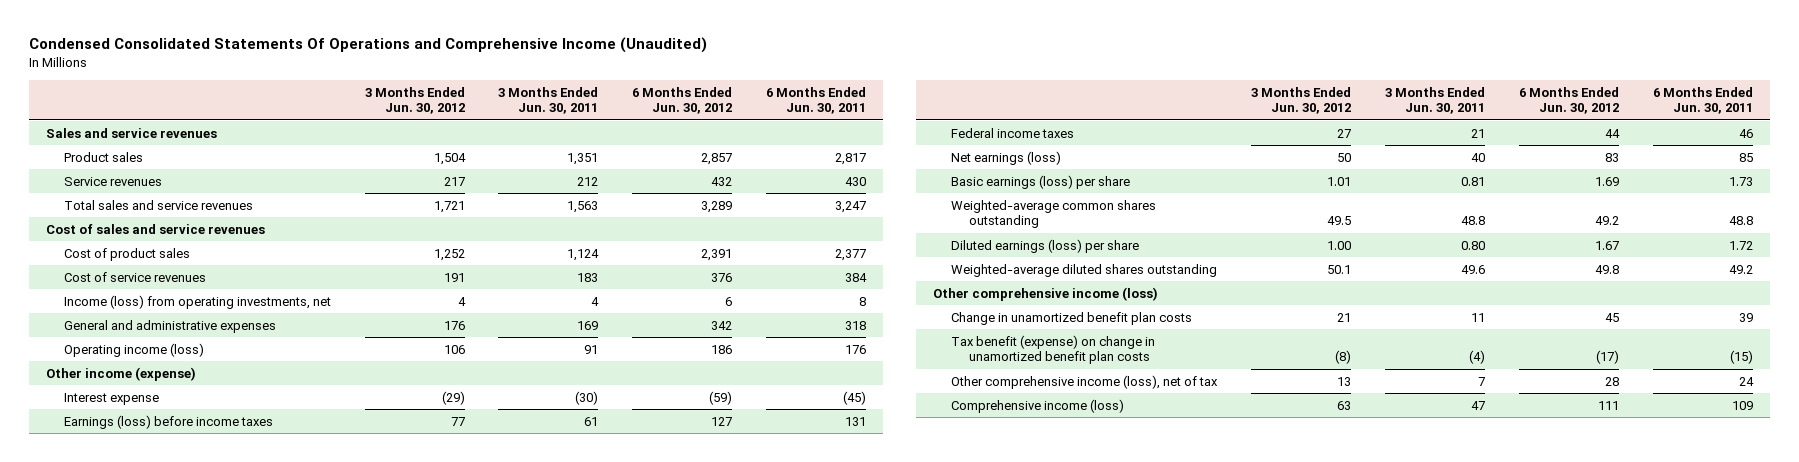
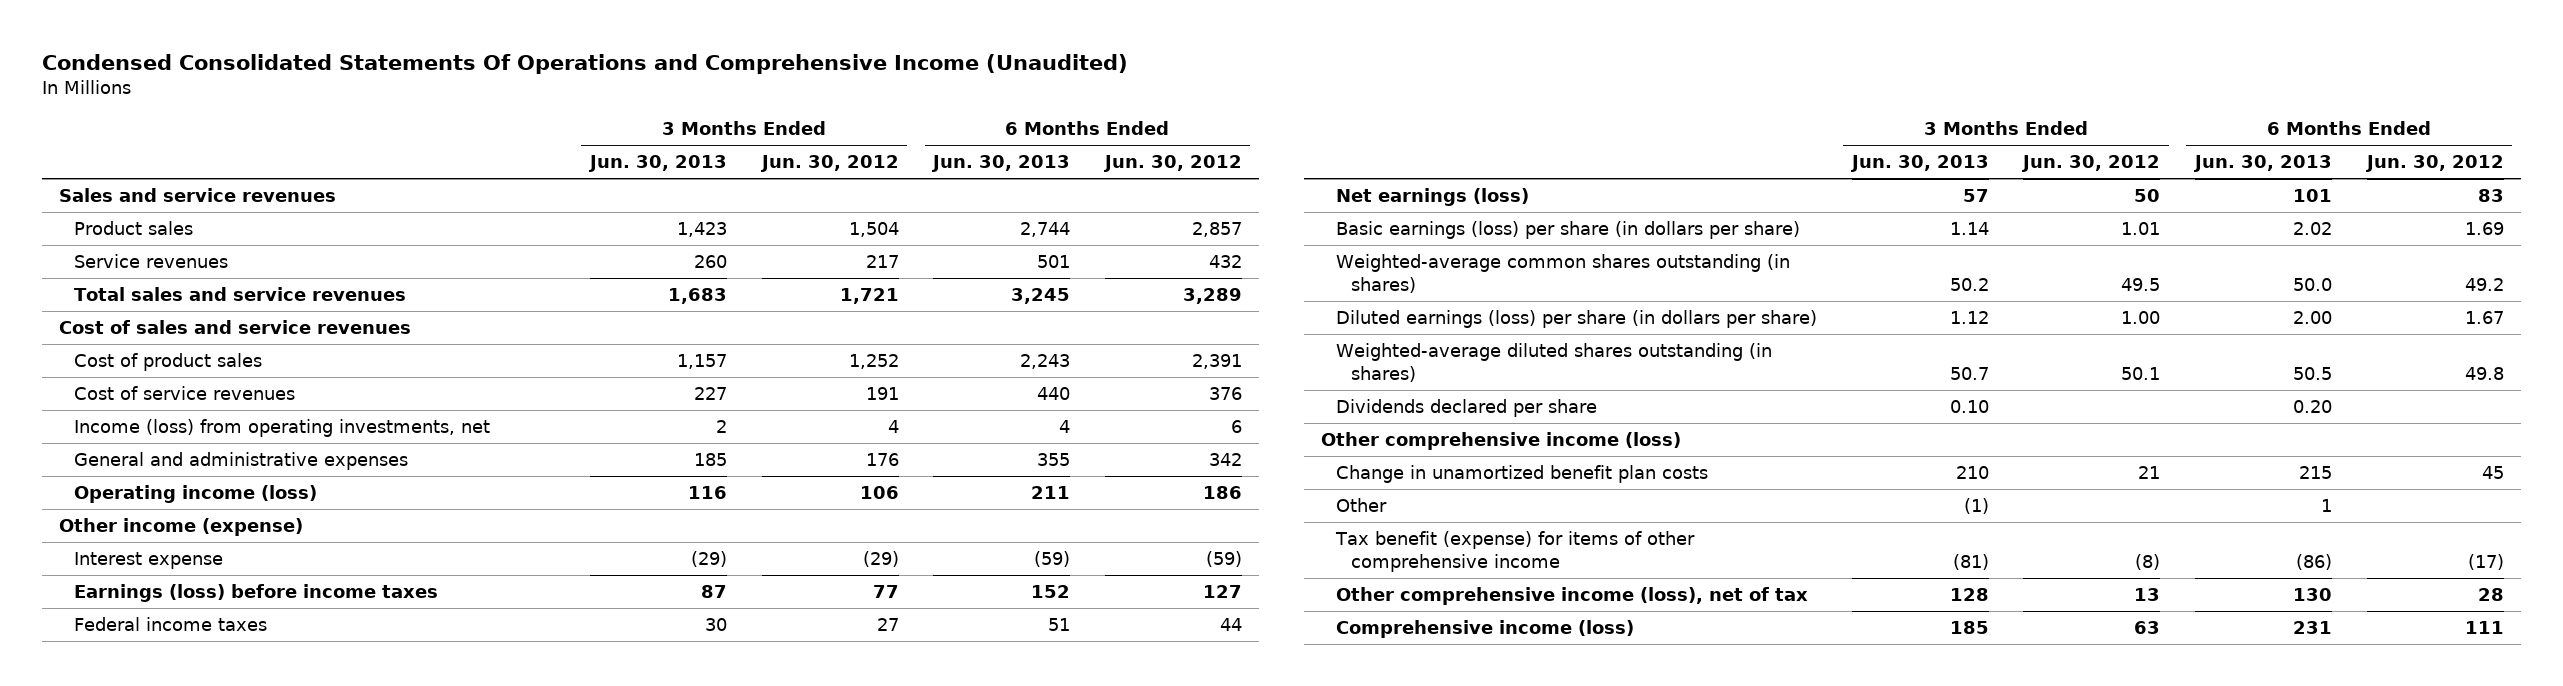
[498,86,599,115] 3 Months Ended Jun. 30, 2011 -> none
[765,86,866,115] 6 Months Ended Jun. 30, 2011 -> none
none -> [587,155,727,173] Jun. 30, 2013
none -> [931,155,1071,173] Jun. 30, 2013
[950,174,1130,189] Basic earnings (loss) per share -> [1336,221,1801,240] Basic earnings (loss) per share (in dollars per share)
[950,199,1156,229] Weighted-average common shares outstanding -> [1336,254,1791,294] Weighted-average common shares outstanding (in shares)
[950,238,1139,253] Diluted earnings (loss) per share -> [1336,310,1818,329] Diluted earnings (loss) per share (in dollars per share)
[950,263,1217,277] Weighted-average diluted shares outstanding -> [1336,343,1773,383] Weighted-average diluted shares outstanding (in shares)
none -> [1336,399,1598,418] Dividends declared per share
none -> [1336,498,1388,513] Other
[950,334,1155,365] Tax benefit (expense) on change in unamortized benefit plan costs -> [1335,531,1696,573] Tax benefit (expense) for items of other comprehensive income

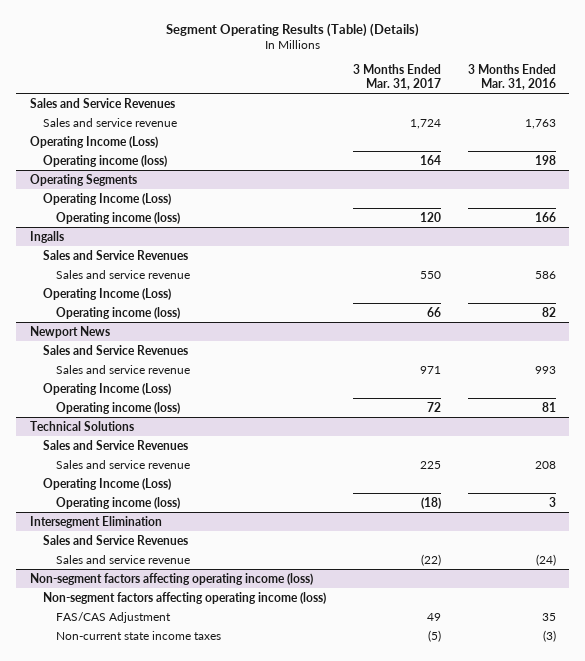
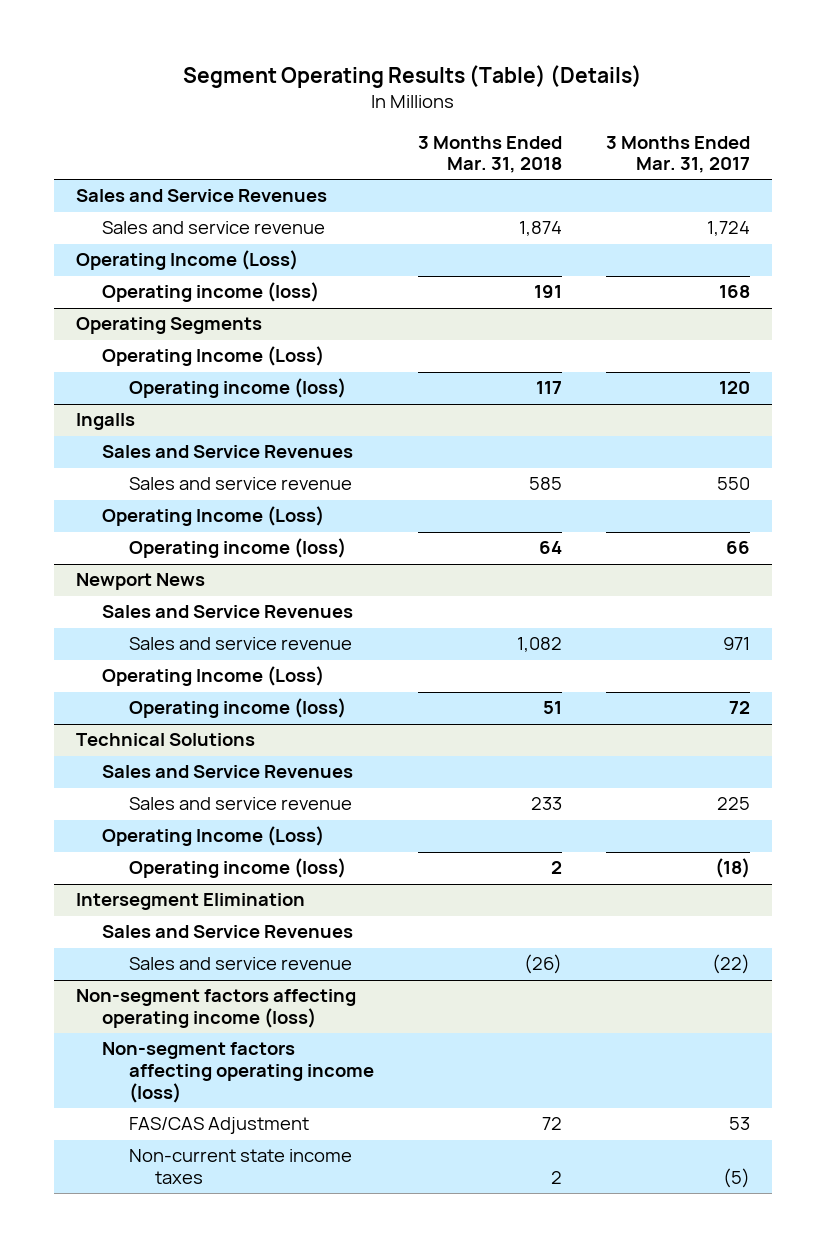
[467,64,556,90] 3 Months Ended Mar. 31, 2016 -> none
none -> [417,135,562,174] 3 Months Ended Mar. 31, 2018
[419,154,441,165] 164 -> [718,285,750,299] 168
[426,612,441,621] 49 -> [728,1117,750,1131] 53

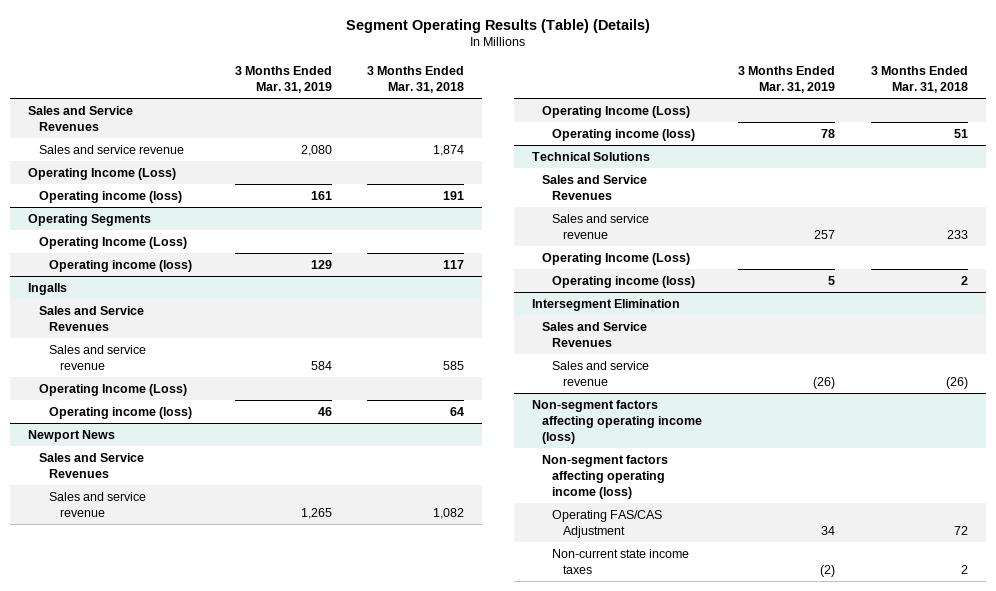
[605,135,750,174] 3 Months Ended Mar. 31, 2017 -> none
none -> [234,65,332,93] 3 Months Ended Mar. 31, 2019
[128,1117,309,1135] FAS/CAS Adjustment -> [552,509,663,538] Operating FAS/CAS Adjustment

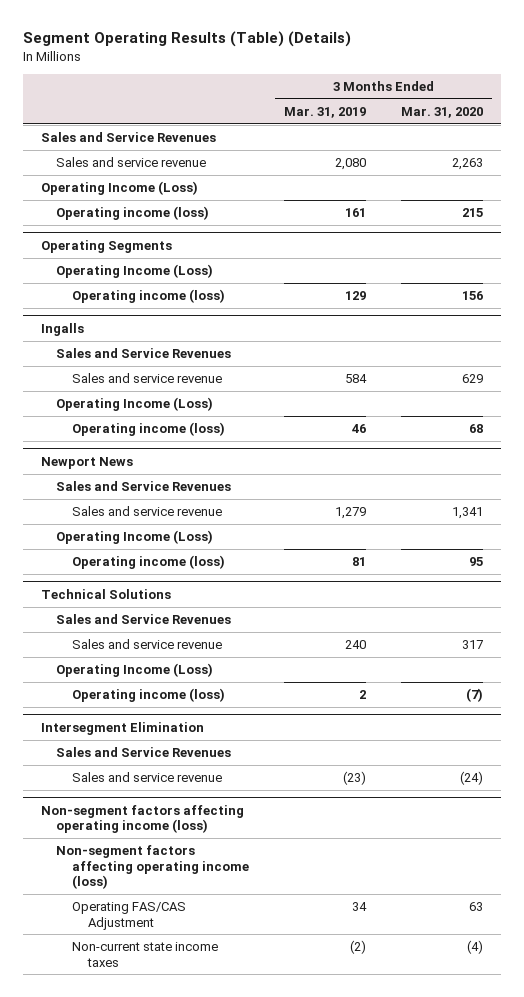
[367,65,465,93] 3 Months Ended Mar. 31, 2018 -> none
none -> [401,106,484,118] Mar. 31, 2020
[300,507,332,519] 1,265 -> [335,507,367,520] 1,279
[820,128,835,138] 78 -> [352,557,367,567] 81
[813,229,835,239] 257 -> [345,640,367,650] 240
[827,275,835,285] 5 -> [359,690,367,700] 2
[812,376,835,389] (26) -> [343,771,367,786] (23)

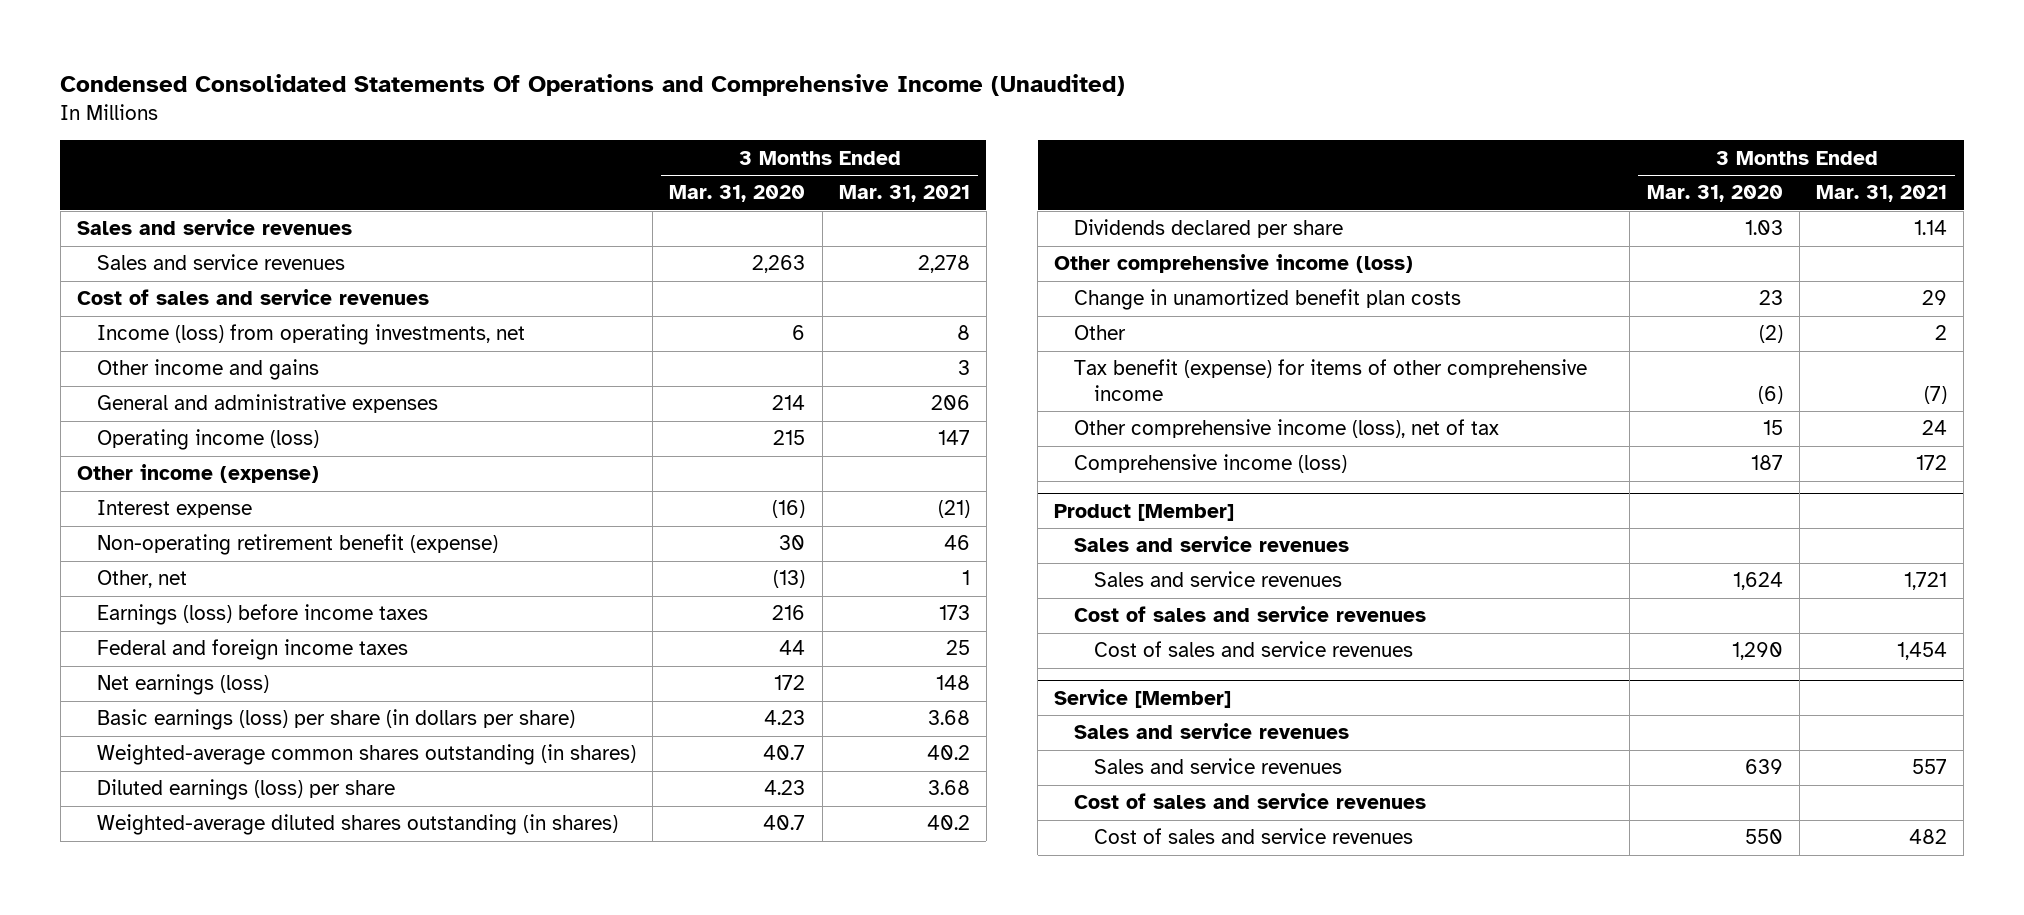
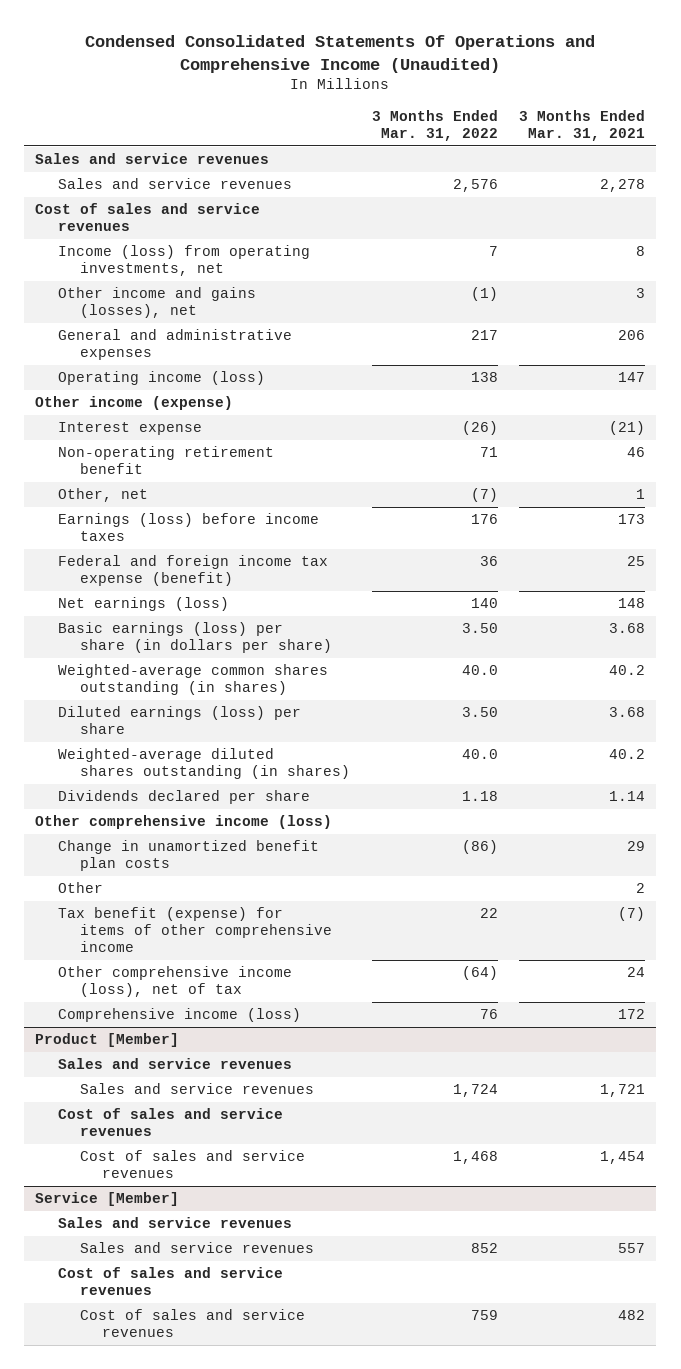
[669,185,806,203] Mar. 31, 2020 -> none
none -> [371,110,498,142] 3 Months Ended Mar. 31, 2022
[97,359,320,381] Other income and gains -> [57,287,256,319] Other income and gains (losses), net
[97,534,499,556] Non-operating retirement benefit (expense) -> [57,446,274,475] Non-operating retirement benefit
[97,639,409,661] Federal and foreign income taxes -> [57,555,328,587] Federal and foreign income tax expense (benefit)

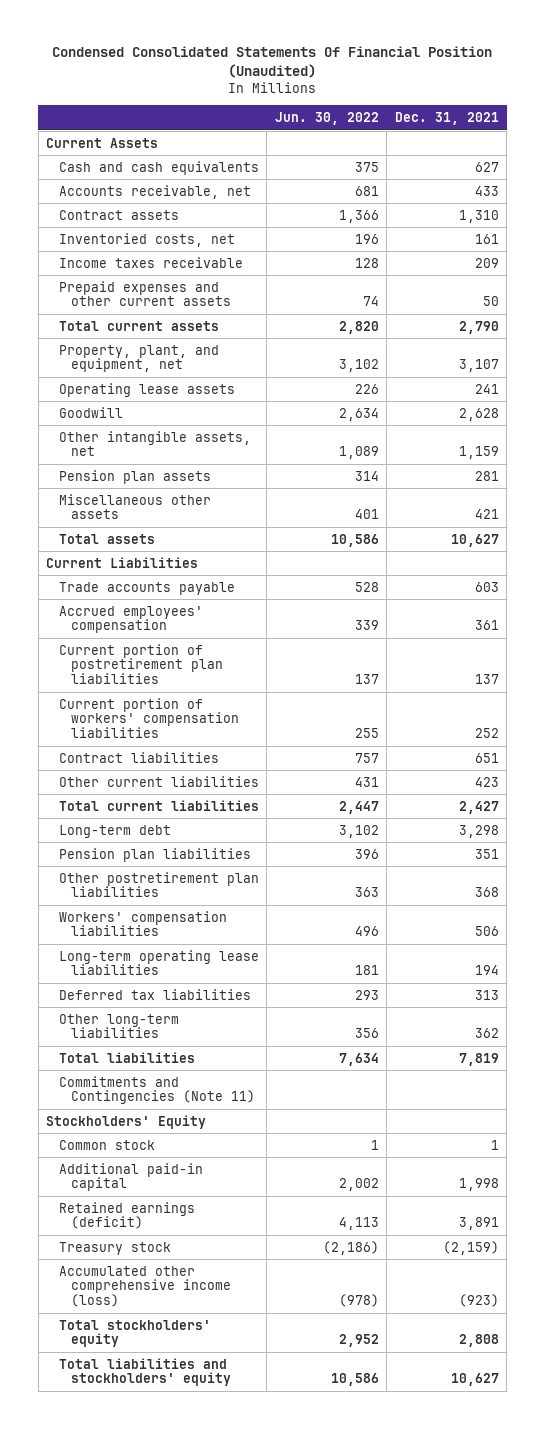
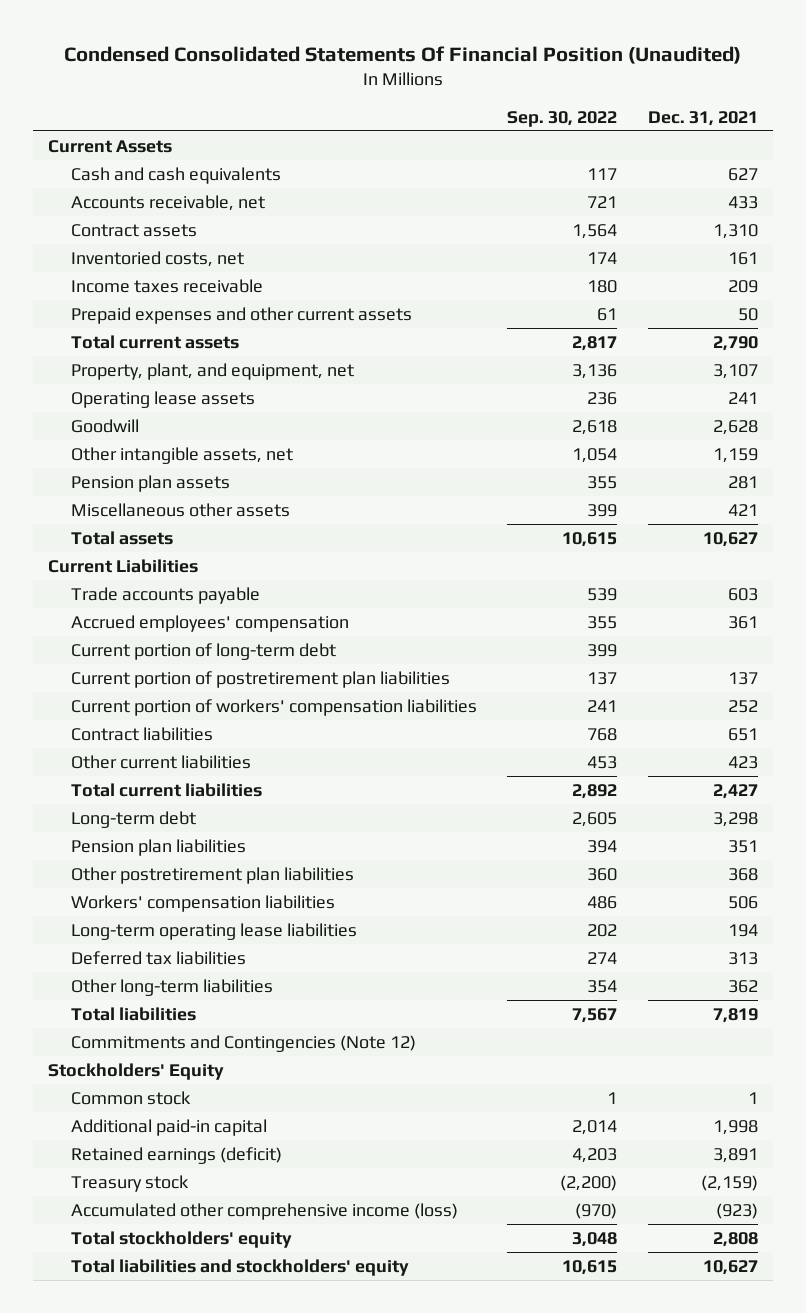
[274,112,379,126] Jun. 30, 2022 -> none
none -> [507,110,618,127] Sep. 30, 2022
none -> [71,642,337,660] Current portion of long-term debt
[58,1075,256,1105] Commitments and Contingencies (Note 11) -> [71,1034,417,1052] Commitments and Contingencies (Note 12)

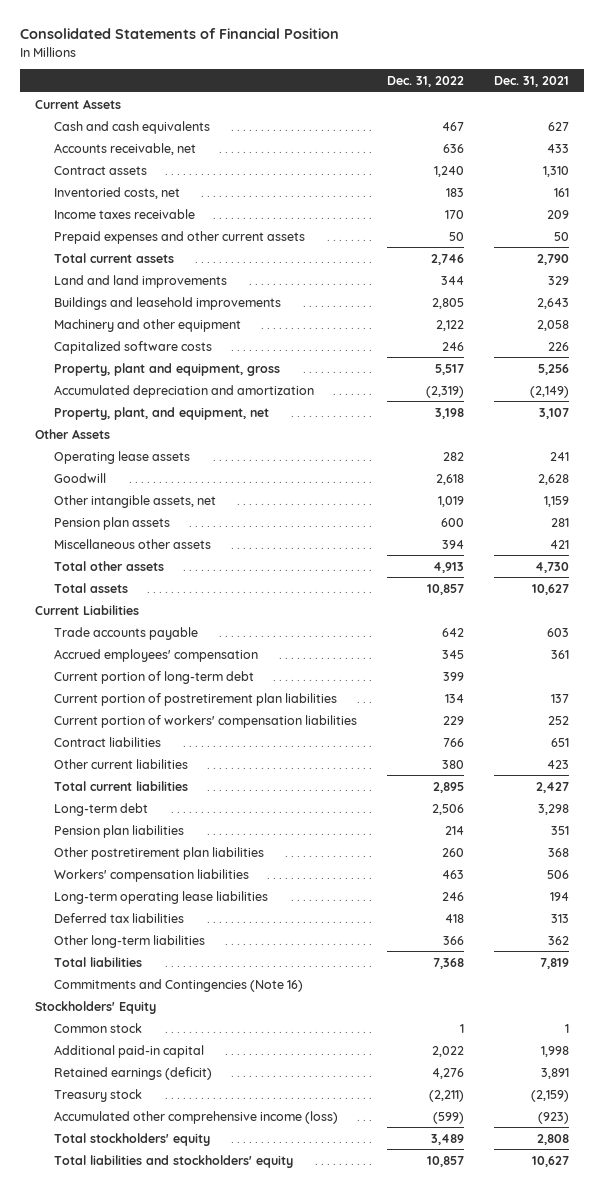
[64,46,742,65] Condensed Consolidated Statements Of Financial Position (Unaudited) -> [19,28,339,40] Consolidated Statements of Financial Position
[507,110,618,127] Sep. 30, 2022 -> none
none -> [386,75,464,87] Dec. 31, 2022
none -> [53,274,227,288] Land and land improvements
none -> [53,296,281,310] Buildings and leasehold improvements
none -> [53,318,241,332] Machinery and other equipment
none -> [53,340,212,354] Capitalized software costs
none -> [53,362,280,376] Property, plant and equipment, gross
none -> [53,384,314,398] Accumulated depreciation and amortization
none -> [35,428,111,439] Other Assets
none -> [53,560,164,571] Total other assets
[71,1034,417,1052] Commitments and Contingencies (Note 12) -> [53,978,303,992] Commitments and Contingencies (Note 16)

